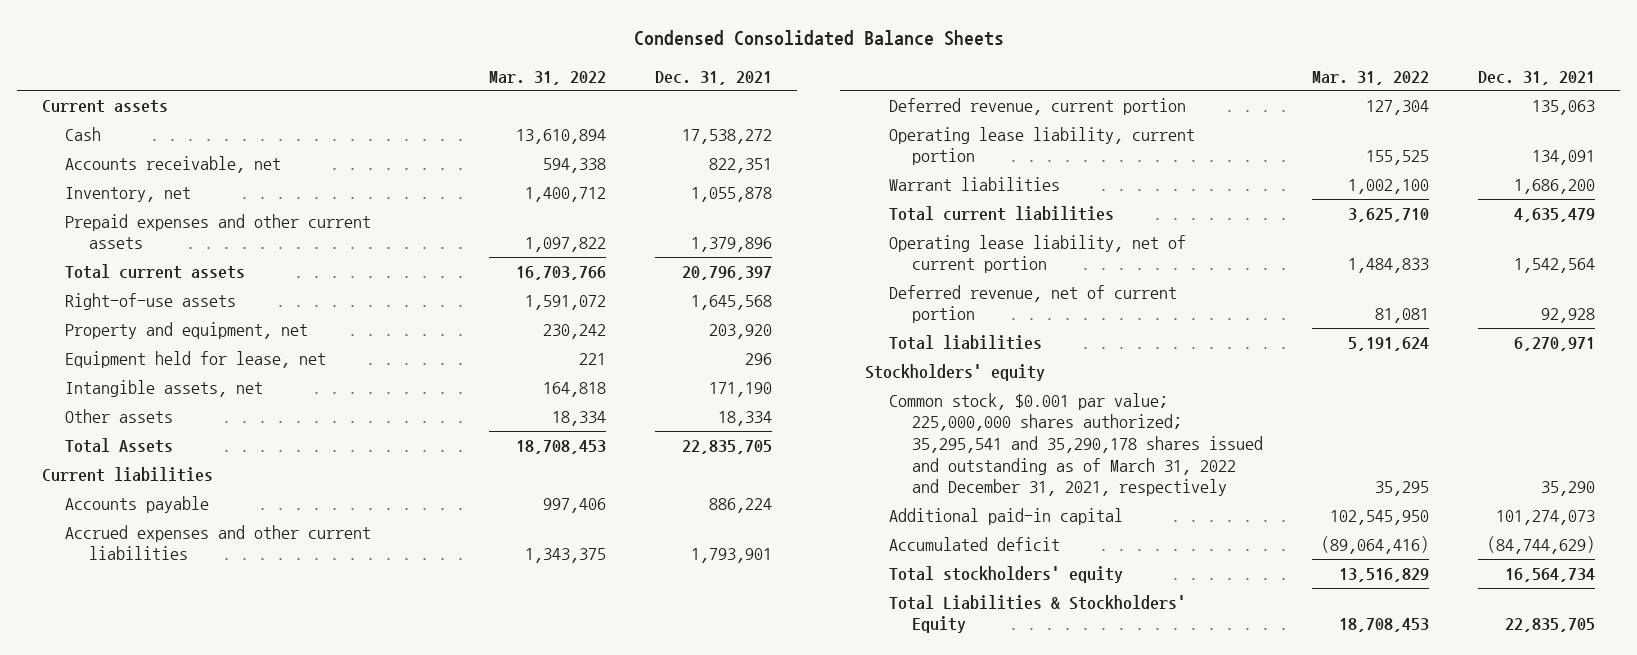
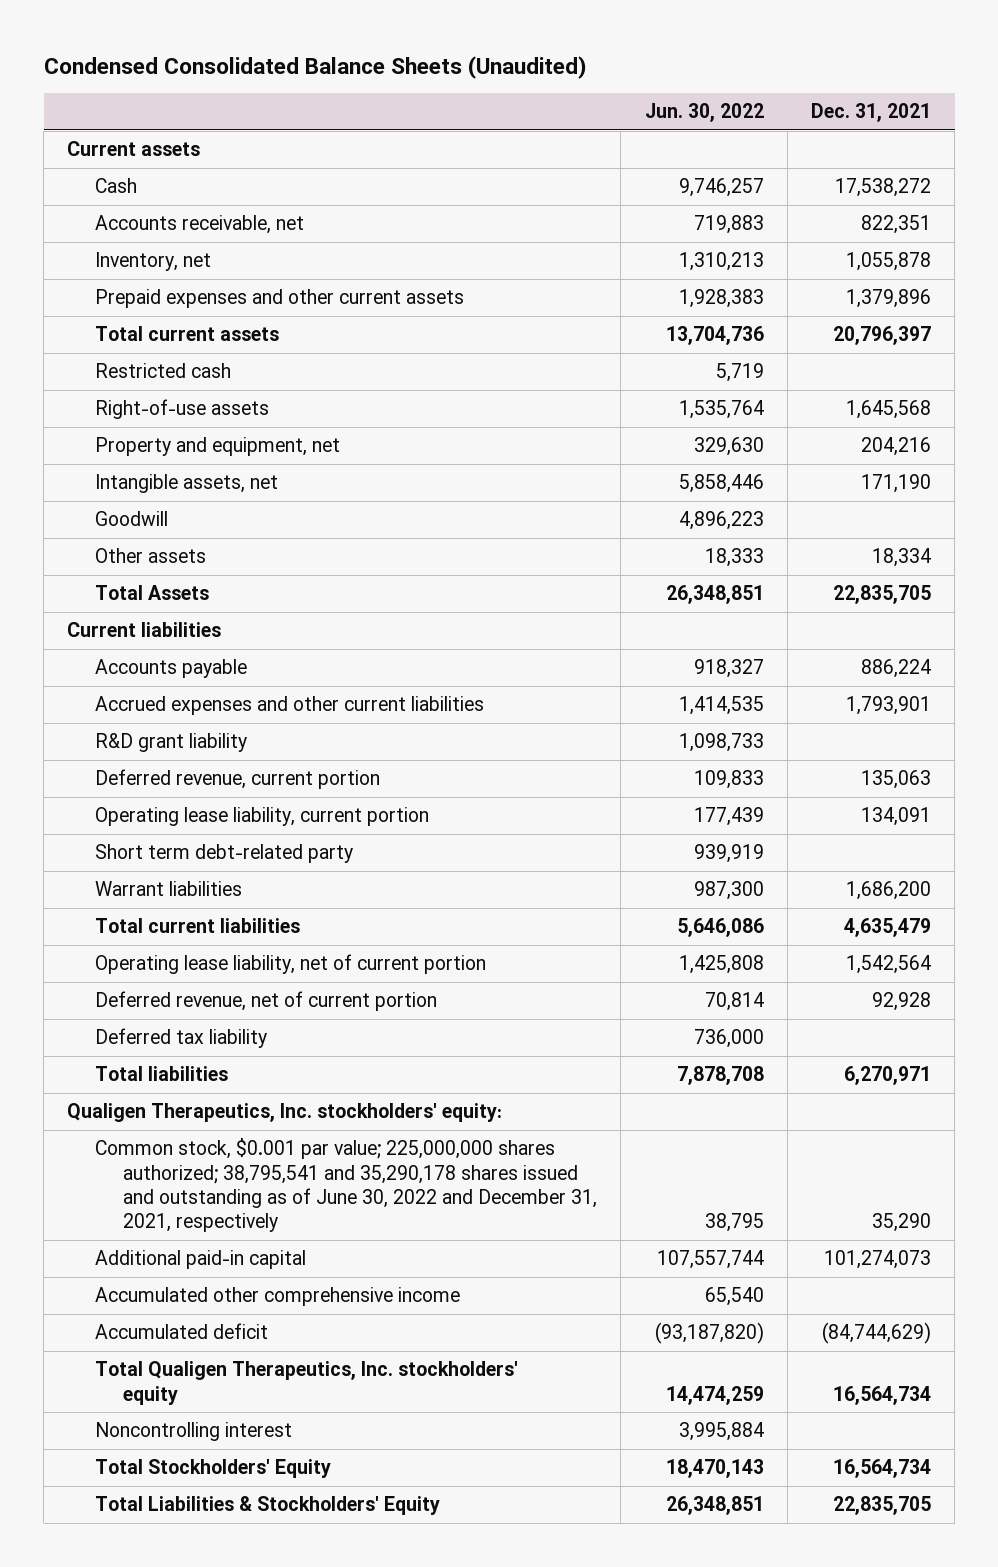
[633,30,1004,47] Condensed Consolidated Balance Sheets -> [43,55,587,79] Condensed Consolidated Balance Sheets (Unaudited)
[489,70,607,85] Mar. 31, 2022 -> none
none -> [644,103,764,123] Jun. 30, 2022
none -> [95,363,232,379] Restricted cash
[65,350,327,368] Equipment held for lease, net -> none
[709,323,773,339] 203,920 -> [861,437,932,457] 204,216
none -> [95,511,169,527] Goodwill
none -> [95,733,248,753] R&D grant liability
none -> [95,844,354,864] Short term debt-related party
none -> [95,1028,268,1049] Deferred tax liability
[864,363,1045,381] Stockholders' equity -> [67,1103,503,1123] Qualigen Therapeutics, Inc. stockholders' equity:
[888,392,1264,497] Common stock, $0.001 par value; 225,000,000 shares authorized; 35,295,541 and 35,290,178 shares issued and outstanding as of March 31, 2022 and December 31, 2021, respectively -> [95,1138,598,1233] Common stock, $0.001 par value; 225,000,000 shares authorized; 38,795,541 and 35,290,178 shares issued and outstanding as of June 30, 2022 and December 31, 2021, respectively
none -> [95,1287,461,1307] Accumulated other comprehensive income
[888,565,1123,583] Total stockholders' equity -> [95,1361,519,1405] Total Qualigen Therapeutics, Inc. stockholders' equity
none -> [95,1422,293,1442] Noncontrolling interest
none -> [95,1459,332,1479] Total Stockholders' Equity

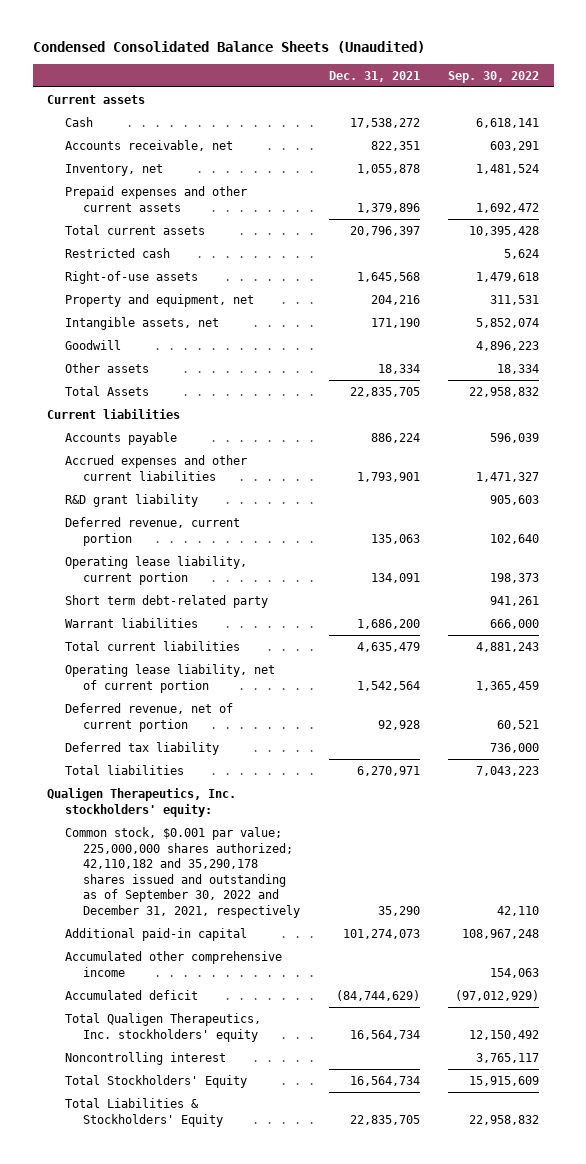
[644,103,764,123] Jun. 30, 2022 -> none
none -> [448,70,540,83] Sep. 30, 2022
[95,1138,598,1233] Common stock, $0.001 par value; 225,000,000 shares authorized; 38,795,541 and 35,290,178 shares issued and outstanding as of June 30, 2022 and December 31, 2021, respectively -> [65,826,301,918] Common stock, $0.001 par value; 225,000,000 shares authorized; 42,110,182 and 35,290,178 shares issued and outstanding as of September 30, 2022 and December 31, 2021, respectively

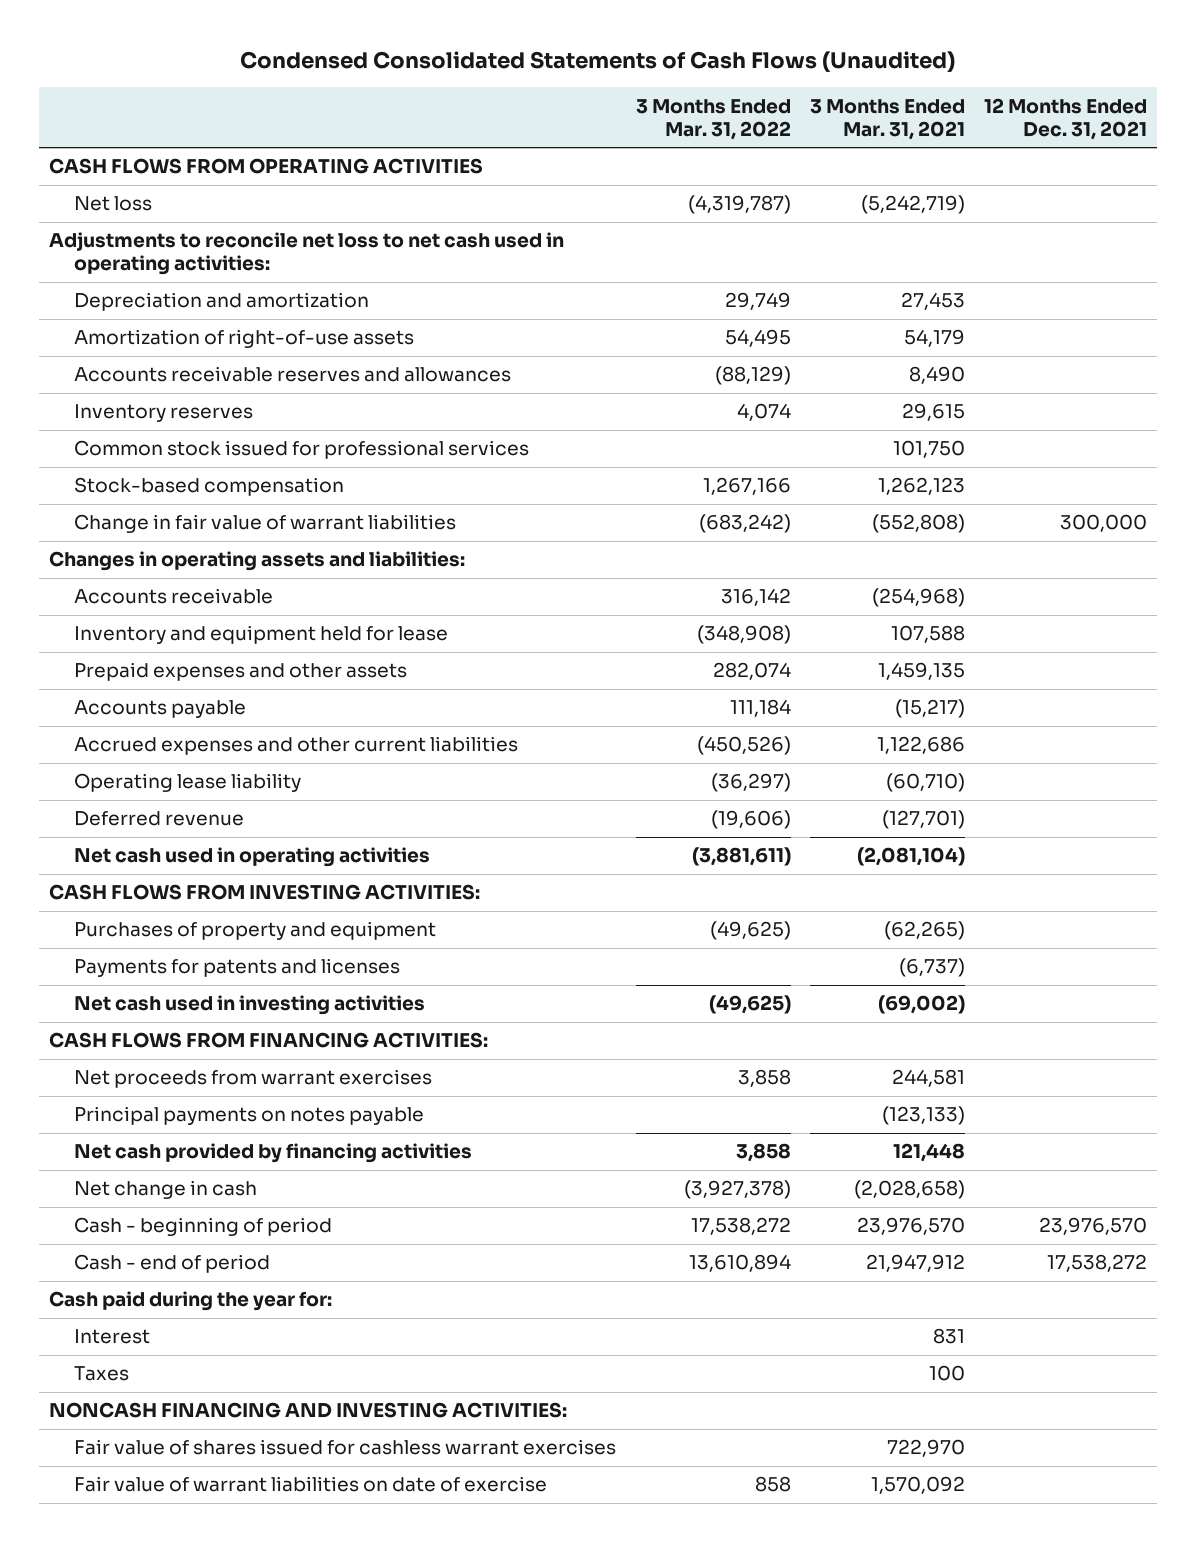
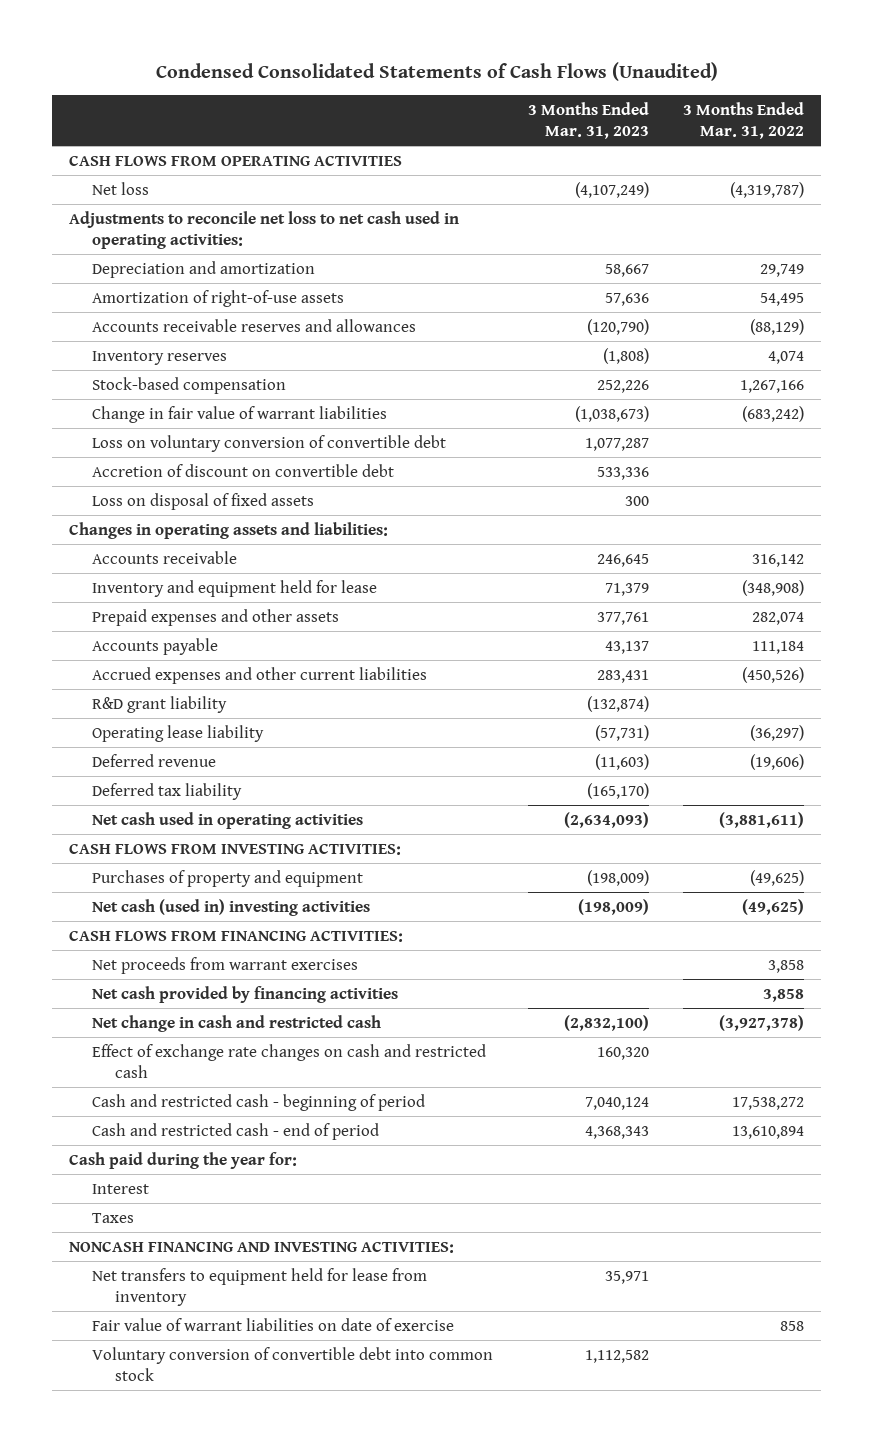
[810,98,966,140] 3 Months Ended Mar. 31, 2021 -> none
[984,97,1148,140] 12 Months Ended Dec. 31, 2021 -> none
none -> [527,101,649,139] 3 Months Ended Mar. 31, 2023
[74,440,530,460] Common stock issued for professional services -> none
none -> [92,434,447,452] Loss on voluntary conversion of convertible debt
none -> [92,463,395,477] Accretion of discount on convertible debt
none -> [92,492,315,510] Loss on disposal of fixed assets
none -> [92,695,228,713] R&D grant liability
none -> [92,782,243,800] Deferred tax liability
[74,958,401,978] Payments for patents and licenses -> none
[74,995,426,1016] Net cash used in investing activities -> [92,898,371,916] Net cash (used in) investing activities
[74,1106,425,1126] Principal payments on notes payable -> none
[74,1180,258,1200] Net change in cash -> [92,1014,382,1032] Net change in cash and restricted cash
none -> [92,1043,487,1078] Effect of exchange rate changes on cash and restricted cash
[74,1217,333,1237] Cash - beginning of period -> [92,1093,426,1111] Cash and restricted cash - beginning of period
[74,1254,271,1274] Cash - end of period -> [92,1122,380,1140] Cash and restricted cash - end of period
[74,1439,617,1456] Fair value of shares issued for cashless warrant exercises -> none
none -> [92,1267,428,1306] Net transfers to equipment held for lease from inventory
none -> [92,1346,494,1381] Voluntary conversion of convertible debt into common stock

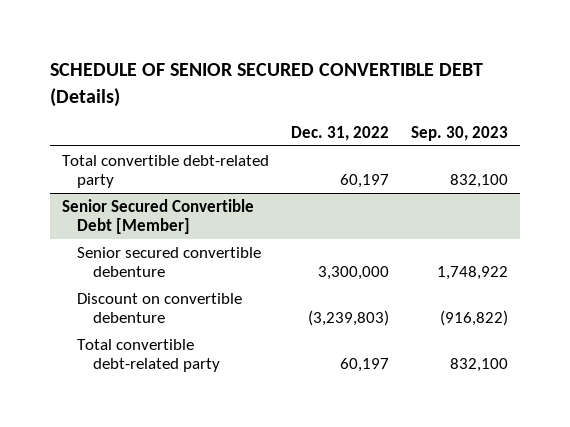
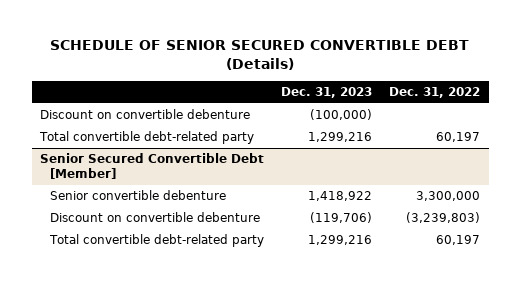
[411,125,509,141] Sep. 30, 2023 -> none
none -> [281,87,373,99] Dec. 31, 2023
none -> [40,109,251,120] Discount on convertible debenture
[77,246,262,278] Senior secured convertible debenture -> [49,190,226,201] Senior convertible debenture

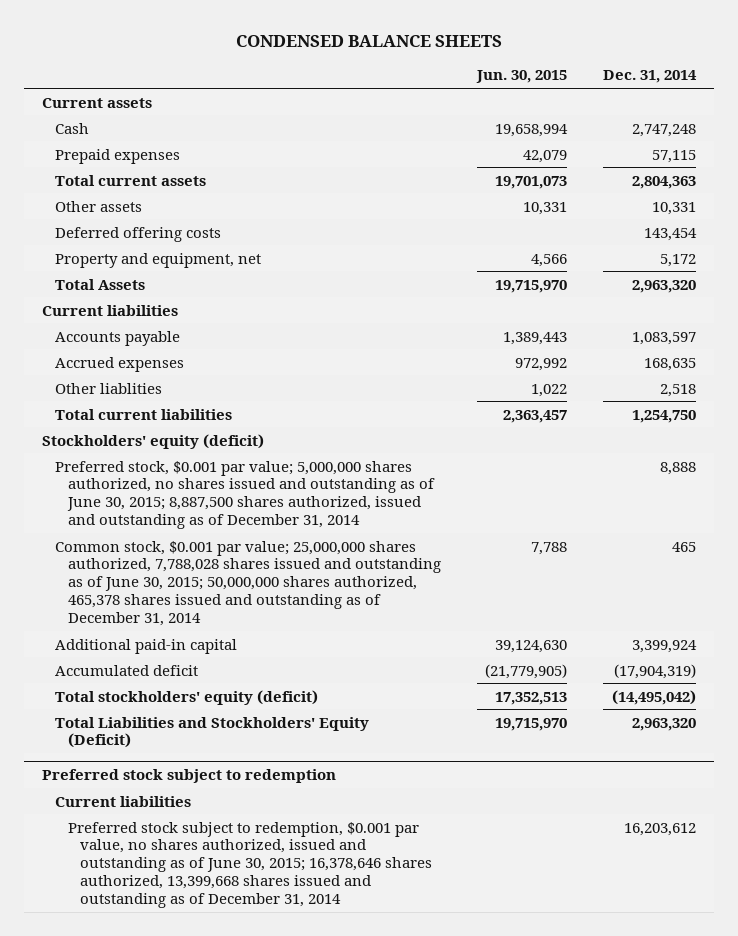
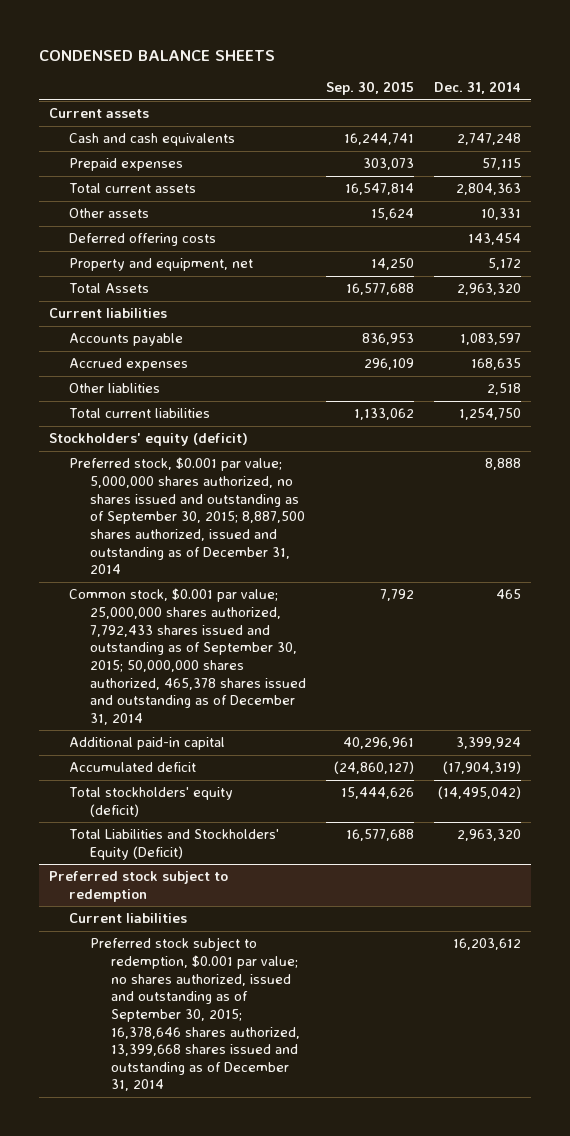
[475,70,567,84] Jun. 30, 2015 -> none
none -> [326,81,415,96] Sep. 30, 2015
[54,122,89,134] Cash -> [69,133,236,147] Cash and cash equivalents
[54,460,435,529] Preferred stock, $0.001 par value; 5,000,000 shares authorized, no shares issued and outstanding as of June 30, 2015; 8,887,500 shares authorized, issued and outstanding as of December 31, 2014 -> [69,457,306,575] Preferred stock, $0.001 par value; 5,000,000 shares authorized, no shares issued and outstanding as of September 30, 2015; 8,887,500 shares authorized, issued and outstanding as of December 31, 2014
[54,540,441,626] Common stock, $0.001 par value; 25,000,000 shares authorized, 7,788,028 shares issued and outstanding as of June 30, 2015; 50,000,000 shares authorized, 465,378 shares issued and outstanding as of December 31, 2014 -> [69,588,307,725] Common stock, $0.001 par value; 25,000,000 shares authorized, 7,792,433 shares issued and outstanding as of September 30, 2015; 50,000,000 shares authorized, 465,378 shares issued and outstanding as of December 31, 2014
[67,821,433,908] Preferred stock subject to redemption, $0.001 par value, no shares authorized, issued and outstanding as of June 30, 2015; 16,378,646 shares authorized, 13,399,668 shares issued and outstanding as of December 31, 2014 -> [90,937,301,1092] Preferred stock subject to redemption, $0.001 par value; no shares authorized, issued and outstanding as of September 30, 2015; 16,378,646 shares authorized, 13,399,668 shares issued and outstanding as of December 31, 2014

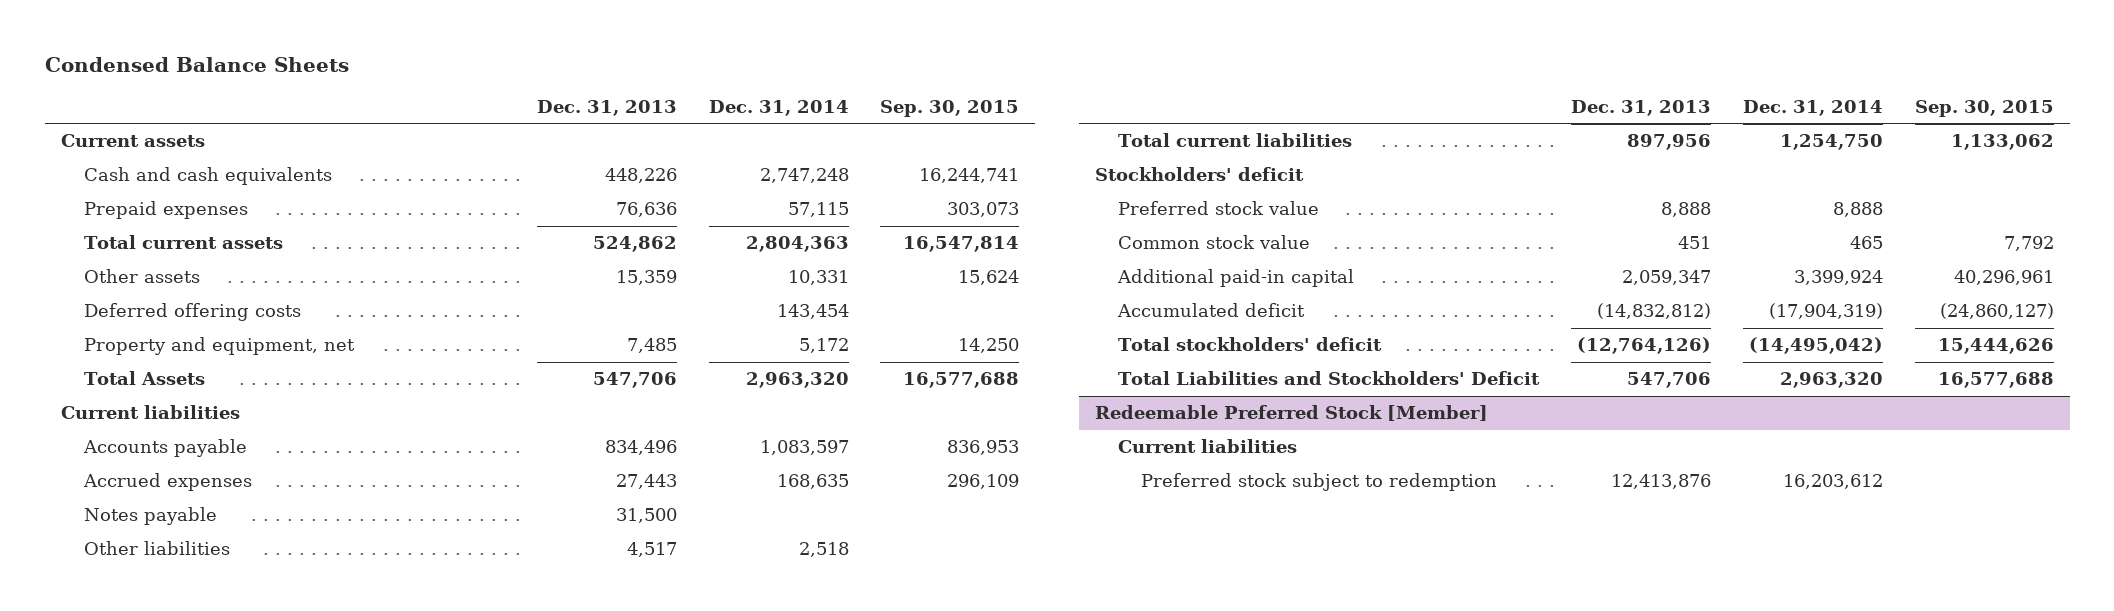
[38,49,275,61] CONDENSED BALANCE SHEETS -> [44,56,349,72] Condensed Balance Sheets
none -> [536,99,677,116] Dec. 31, 2013
none -> [83,507,217,526] Notes payable
[69,383,161,394] Other liablities -> [83,541,230,556] Other liabilities
[48,433,248,447] Stockholders' equity (deficit) -> [1094,167,1304,182] Stockholders' deficit
[69,457,306,575] Preferred stock, $0.001 par value; 5,000,000 shares authorized, no shares issued and outstanding as of September 30, 2015; 8,887,500 shares authorized, issued and outstanding as of December 31, 2014 -> [1118,201,1320,216] Preferred stock value
[69,588,307,725] Common stock, $0.001 par value; 25,000,000 shares authorized, 7,792,433 shares issued and outstanding as of September 30, 2015; 50,000,000 shares authorized, 465,378 shares issued and outstanding as of December 31, 2014 -> [1118,235,1311,250] Common stock value
[69,787,234,817] Total stockholders' equity (deficit) -> [1118,337,1383,352] Total stockholders' deficit
[69,829,280,860] Total Liabilities and Stockholders' Equity (Deficit) -> [1118,371,1541,386] Total Liabilities and Stockholders' Deficit
[48,871,228,902] Preferred stock subject to redemption -> [1094,405,1488,422] Redeemable Preferred Stock [Member]
[90,937,301,1092] Preferred stock subject to redemption, $0.001 par value; no shares authorized, issued and outstanding as of September 30, 2015; 16,378,646 shares authorized, 13,399,668 shares issued and outstanding as of December 31, 2014 -> [1141,473,1498,492] Preferred stock subject to redemption

